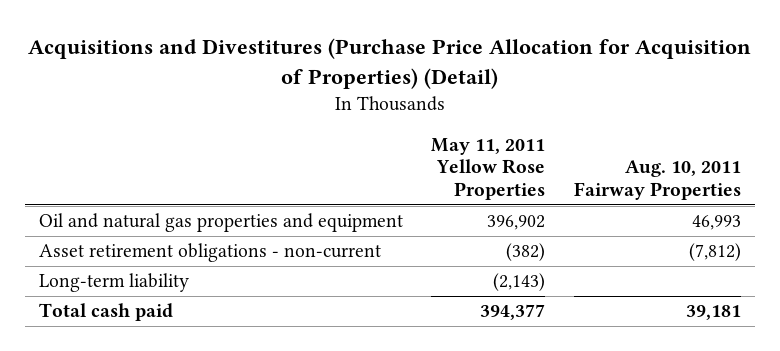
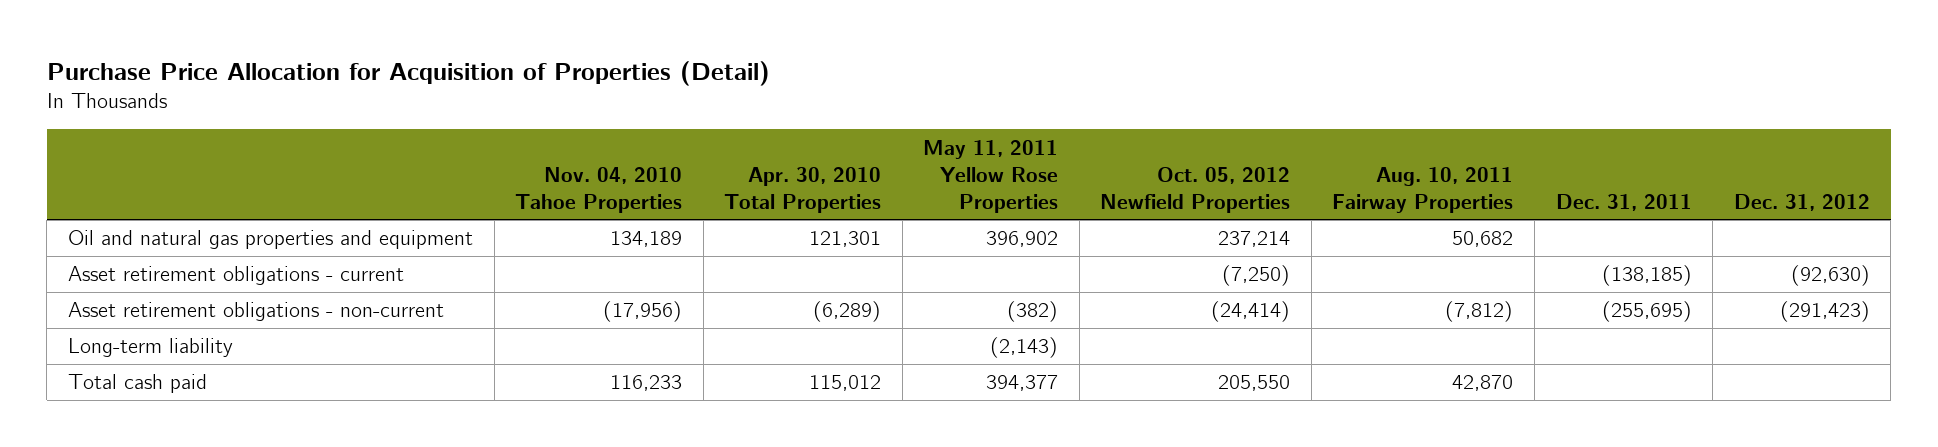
[27,38,751,90] Acquisitions and Divestitures (Purchase Price Allocation for Acquisition of Properties) (Detail) -> [46,60,770,86] Purchase Price Allocation for Acquisition of Properties (Detail)
none -> [515,166,683,213] Nov. 04, 2010 Tahoe Properties
none -> [724,166,882,213] Apr. 30, 2010 Total Properties
none -> [1100,166,1291,213] Oct. 05, 2012 Newfield Properties
none -> [1555,193,1692,211] Dec. 31, 2011
none -> [1733,193,1870,211] Dec. 31, 2012
[691,215,741,231] 46,993 -> [1452,231,1514,248] 50,682
none -> [68,266,405,286] Asset retirement obligations - current
[685,305,741,321] 39,181 -> [1452,375,1514,392] 42,870

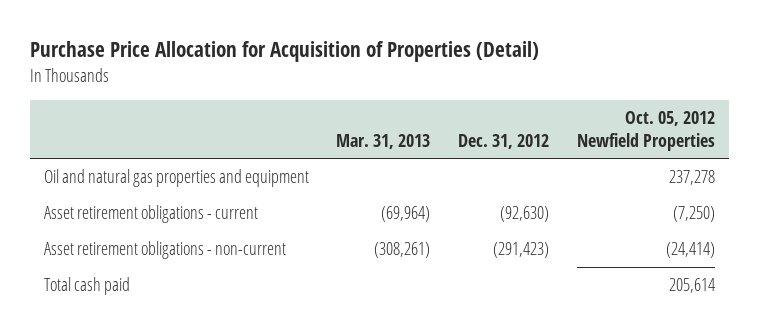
[515,166,683,213] Nov. 04, 2010 Tahoe Properties -> none
[724,166,882,213] Apr. 30, 2010 Total Properties -> none
[923,139,1059,213] May 11, 2011 Yellow Rose Properties -> none
[1332,166,1514,213] Aug. 10, 2011 Fairway Properties -> none
[1555,193,1692,211] Dec. 31, 2011 -> none
none -> [336,133,431,149] Mar. 31, 2013
[1218,231,1291,248] 237,214 -> [669,170,716,186] 237,278
[68,338,234,358] Long-term liability -> none
[1218,375,1291,392] 205,550 -> [669,278,716,294] 205,614

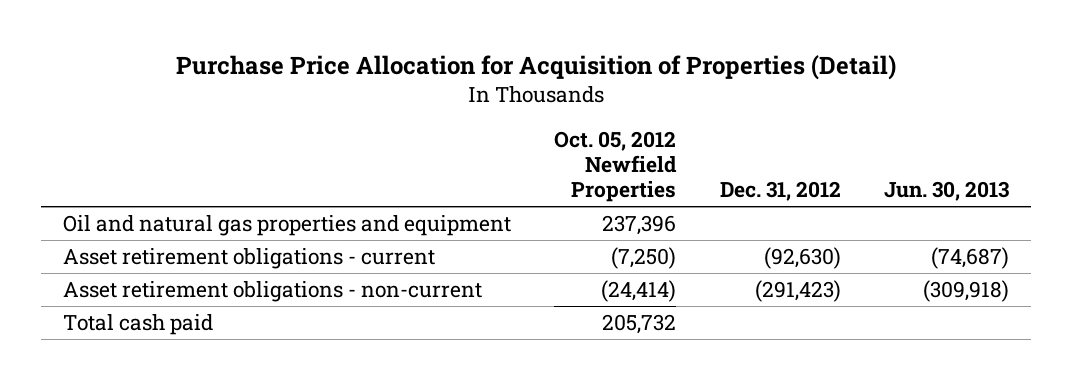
[336,133,431,149] Mar. 31, 2013 -> none
none -> [884,180,1010,201] Jun. 30, 2013
[669,170,716,186] 237,278 -> [602,215,677,236] 237,396
[669,278,716,294] 205,614 -> [602,314,677,335] 205,732

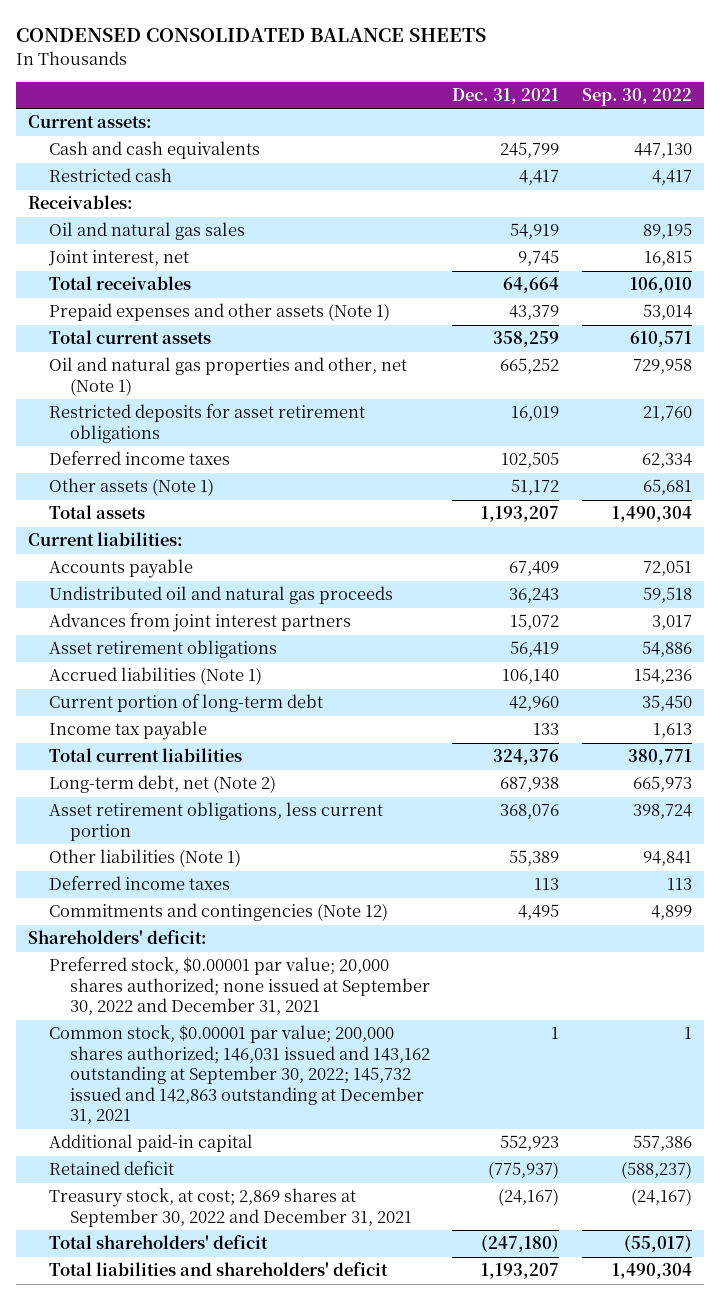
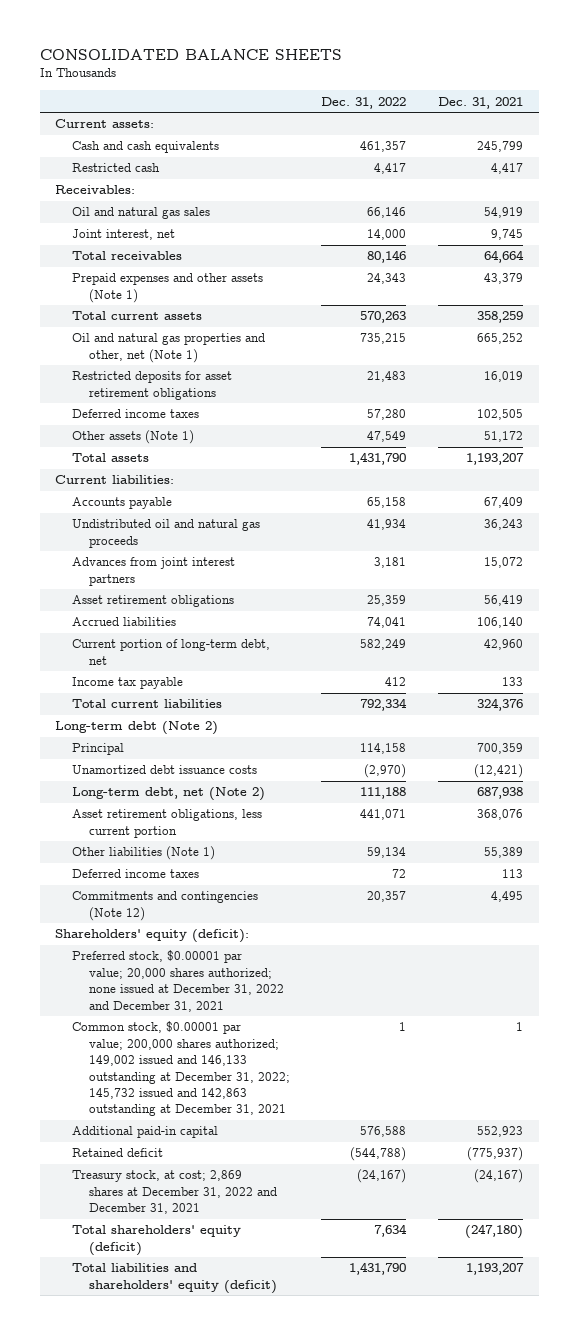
[16,28,487,43] CONDENSED CONSOLIDATED BALANCE SHEETS -> [39,48,342,60] CONSOLIDATED BALANCE SHEETS
[582,87,693,106] Sep. 30, 2022 -> none
none -> [321,96,407,109] Dec. 31, 2022
[48,667,262,686] Accrued liabilities (Note 1) -> [72,617,177,627] Accrued liabilities
[48,694,323,713] Current portion of long-term debt -> [72,639,271,665] Current portion of long-term debt, net
none -> [55,721,219,736] Long-term debt (Note 2)
none -> [72,743,125,756] Principal
none -> [72,765,258,775] Unamortized debt issuance costs
[27,930,207,945] Shareholders' deficit: -> [55,929,250,944] Shareholders' equity (deficit):
[48,957,430,1016] Preferred stock, $0.00001 par value; 20,000 shares authorized; none issued at September 30, 2022 and December 31, 2021 -> [72,950,284,1012] Preferred stock, $0.00001 par value; 20,000 shares authorized; none issued at December 31, 2022 and December 31, 2021
[48,1025,430,1125] Common stock, $0.00001 par value; 200,000 shares authorized; 146,031 issued and 143,162 outstanding at September 30, 2022; 145,732 issued and 142,863 outstanding at December 31, 2021 -> [72,1021,290,1117] Common stock, $0.00001 par value; 200,000 shares authorized; 149,002 issued and 146,133 outstanding at December 31, 2022; 145,732 issued and 142,863 outstanding at December 31, 2021
[48,1188,412,1227] Treasury stock, at cost; 2,869 shares at September 30, 2022 and December 31, 2021 -> [72,1170,277,1215] Treasury stock, at cost; 2,869 shares at December 31, 2022 and December 31, 2021
[48,1235,268,1250] Total shareholders' deficit -> [72,1225,242,1256] Total shareholders' equity (deficit)
[48,1262,388,1277] Total liabilities and shareholders' deficit -> [72,1263,277,1294] Total liabilities and shareholders' equity (deficit)

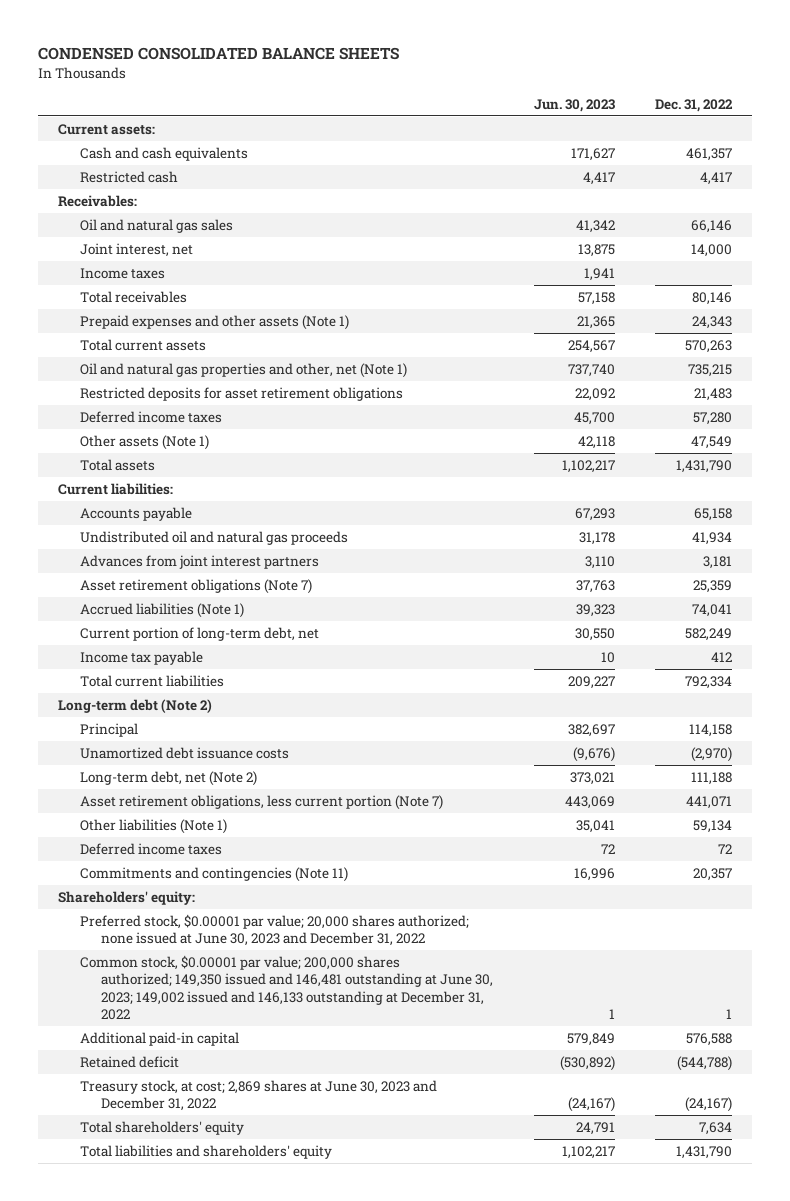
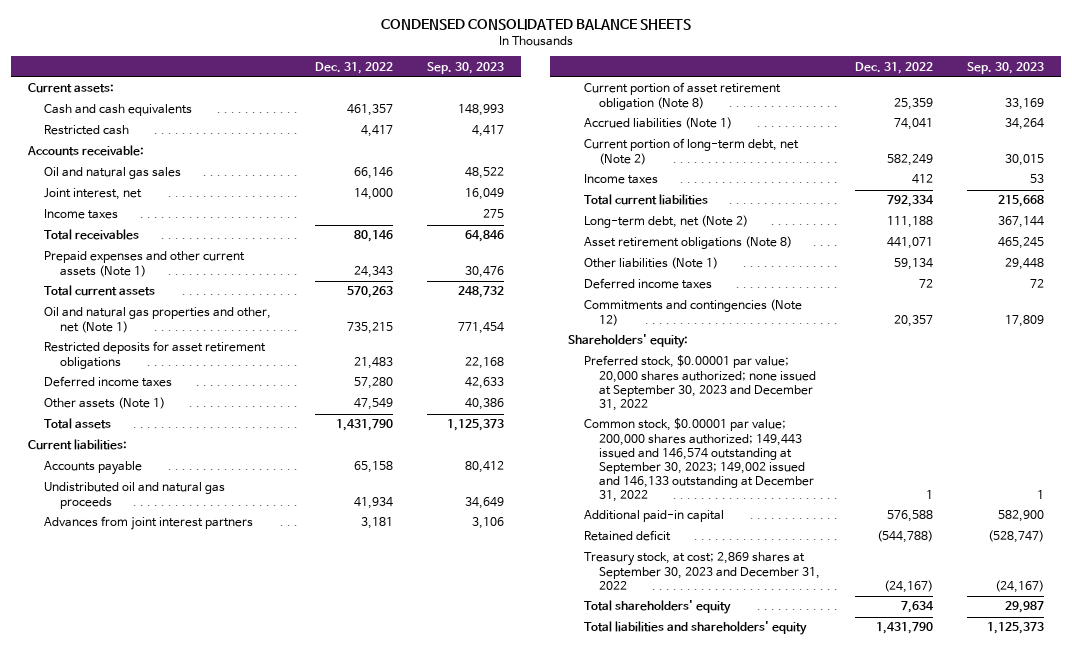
[533,98,615,112] Jun. 30, 2023 -> none
none -> [427,61,505,74] Sep. 30, 2023
[58,194,138,207] Receivables: -> [26,145,144,157] Accounts receivable:
[79,314,349,330] Prepaid expenses and other assets (Note 1) -> [43,251,245,277] Prepaid expenses and other current assets (Note 1)
[79,578,312,594] Asset retirement obligations (Note 7) -> [583,82,781,110] Current portion of asset retirement obligation (Note 8)
[79,626,319,641] Current portion of long-term debt, net -> [583,138,799,165] Current portion of long-term debt, net (Note 2)
[79,650,203,665] Income tax payable -> [583,174,658,185] Income taxes
[58,698,213,713] Long-term debt (Note 2) -> none
[79,722,138,737] Principal -> none
[79,746,289,759] Unamortized debt issuance costs -> none
[79,794,443,810] Asset retirement obligations, less current portion (Note 7) -> [583,236,792,250] Asset retirement obligations (Note 8)
[79,866,348,882] Commitments and contingencies (Note 11) -> [583,299,802,326] Commitments and contingencies (Note 12)
[79,913,469,947] Preferred stock, $0.00001 par value; 20,000 shares authorized; none issued at June 30, 2023 and December 31, 2022 -> [583,355,817,411] Preferred stock, $0.00001 par value; 20,000 shares authorized; none issued at September 30, 2023 and December 31, 2022
[79,954,494,1020] Common stock, $0.00001 par value; 200,000 shares authorized; 149,350 issued and 146,481 outstanding at June 30, 2023; 149,002 issued and 146,133 outstanding at December 31, 2022 -> [583,418,815,502] Common stock, $0.00001 par value; 200,000 shares authorized; 149,443 issued and 146,574 outstanding at September 30, 2023; 149,002 issued and 146,133 outstanding at December 31, 2022
[79,1079,437,1112] Treasury stock, at cost; 2,869 shares at June 30, 2023 and December 31, 2022 -> [583,552,821,590] Treasury stock, at cost; 2,869 shares at September 30, 2023 and December 31, 2022

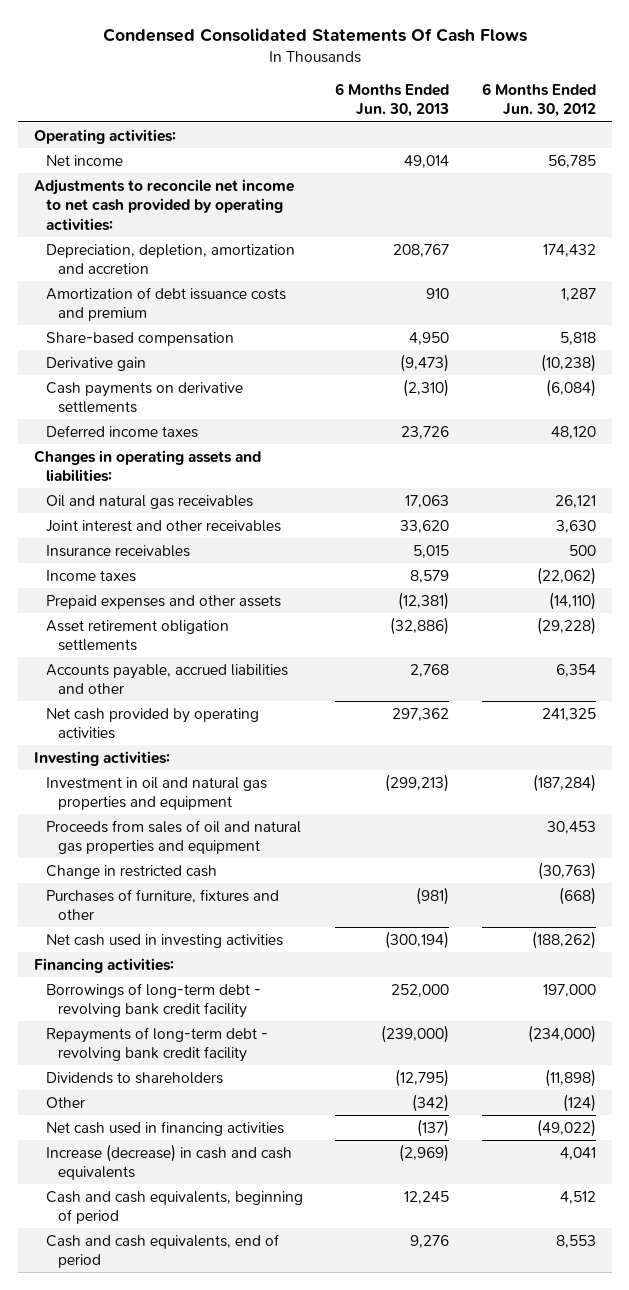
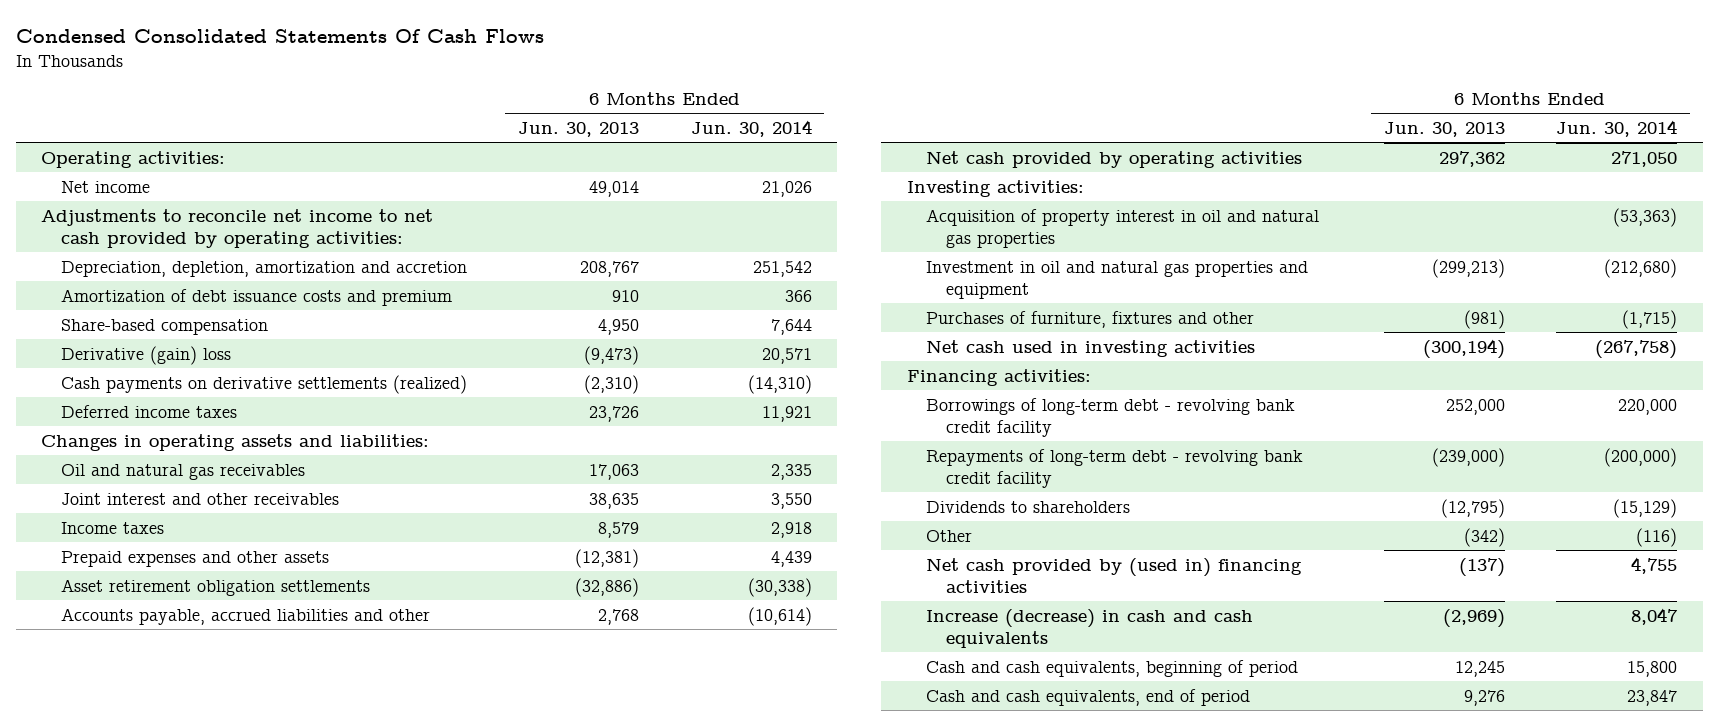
[481,82,596,118] 6 Months Ended Jun. 30, 2012 -> none
none -> [690,119,812,137] Jun. 30, 2014
[45,356,146,371] Derivative gain -> [60,345,231,365] Derivative (gain) loss
[45,381,243,414] Cash payments on derivative settlements -> [60,374,467,394] Cash payments on derivative settlements (realized)
[45,544,190,557] Insurance receivables -> none
[400,519,450,533] 33,620 -> [589,492,640,509] 38,635
none -> [926,208,1320,248] Acquisition of property interest in oil and natural gas properties
[45,819,301,855] Proceeds from sales of oil and natural gas properties and equipment -> none
[45,864,217,879] Change in restricted cash -> none
[45,1120,284,1136] Net cash used in financing activities -> [926,557,1303,593] Net cash provided by (used in) financing activities

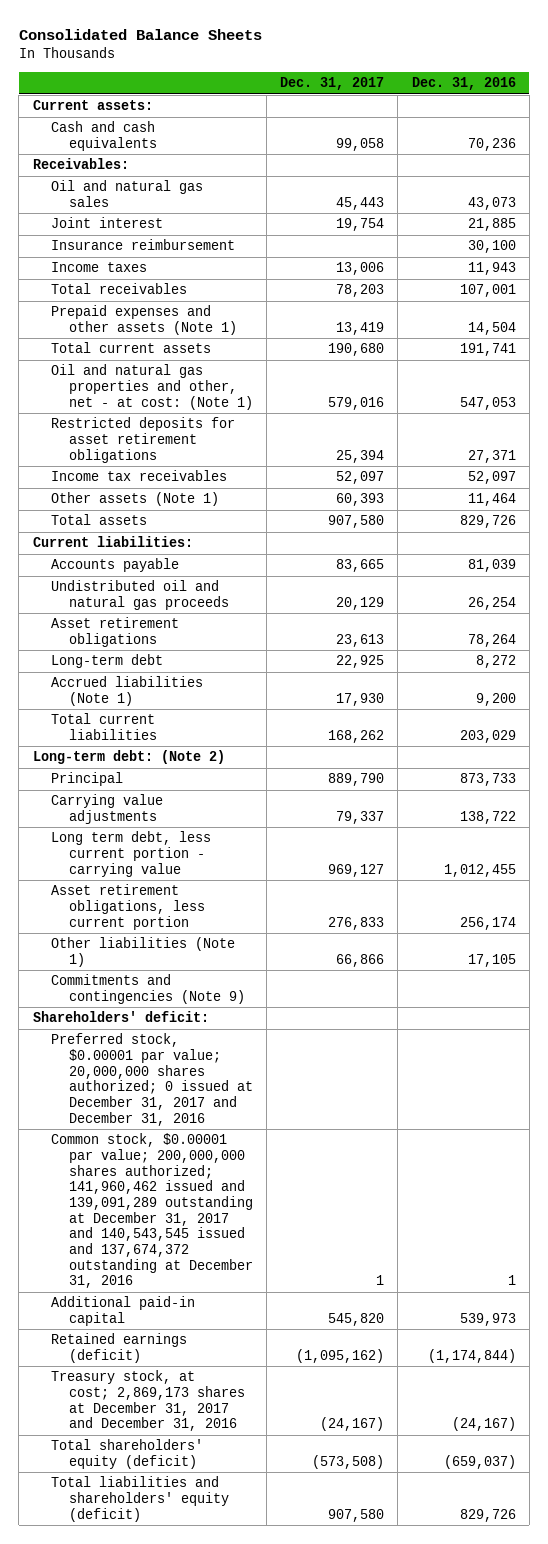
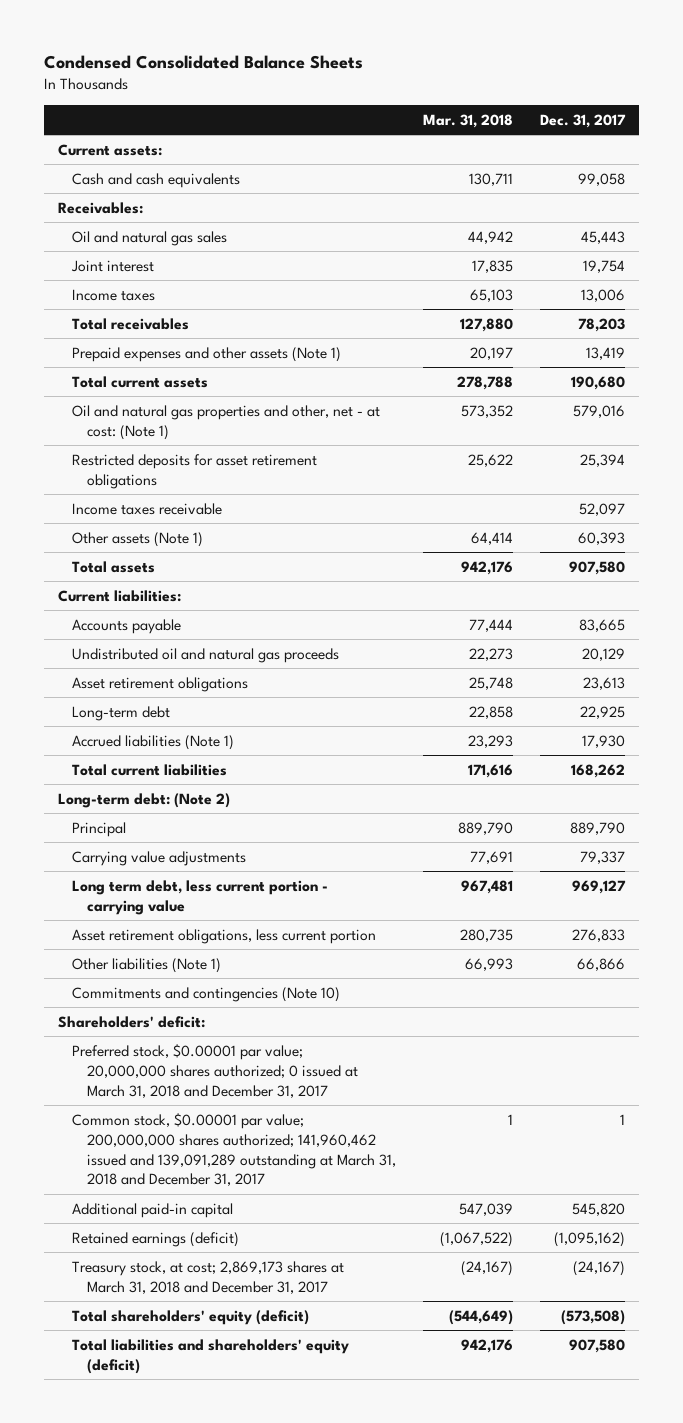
[18,28,262,40] Consolidated Balance Sheets -> [44,55,364,70] Condensed Consolidated Balance Sheets
[411,77,516,91] Dec. 31, 2016 -> none
none -> [423,113,514,128] Mar. 31, 2018
[50,239,235,251] Insurance reimbursement -> none
[50,470,227,482] Income tax receivables -> [72,502,223,515] Income taxes receivable
[50,974,246,1005] Commitments and contingencies (Note 9) -> [72,986,341,1002] Commitments and contingencies (Note 10)
[50,1033,254,1126] Preferred stock, $0.00001 par value; 20,000,000 shares authorized; 0 issued at December 31, 2017 and December 31, 2016 -> [72,1043,358,1098] Preferred stock, $0.00001 par value; 20,000,000 shares authorized; 0 issued at March 31, 2018 and December 31, 2017
[50,1133,254,1289] Common stock, $0.00001 par value; 200,000,000 shares authorized; 141,960,462 issued and 139,091,289 outstanding at December 31, 2017 and 140,543,545 issued and 137,674,372 outstanding at December 31, 2016 -> [72,1112,396,1187] Common stock, $0.00001 par value; 200,000,000 shares authorized; 141,960,462 issued and 139,091,289 outstanding at March 31, 2018 and December 31, 2017
[50,1370,246,1432] Treasury stock, at cost; 2,869,173 shares at December 31, 2017 and December 31, 2016 -> [72,1260,345,1294] Treasury stock, at cost; 2,869,173 shares at March 31, 2018 and December 31, 2017

